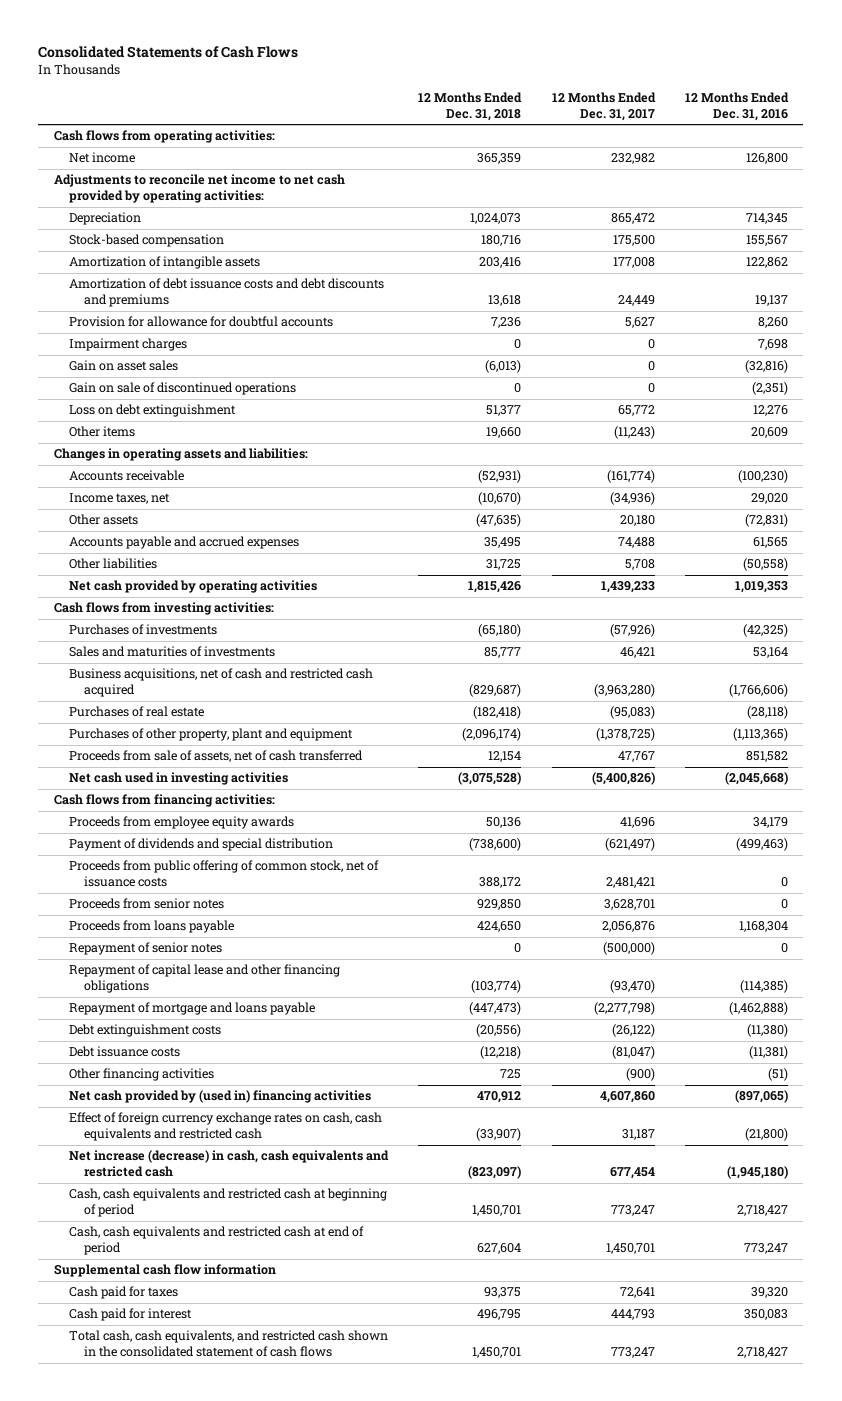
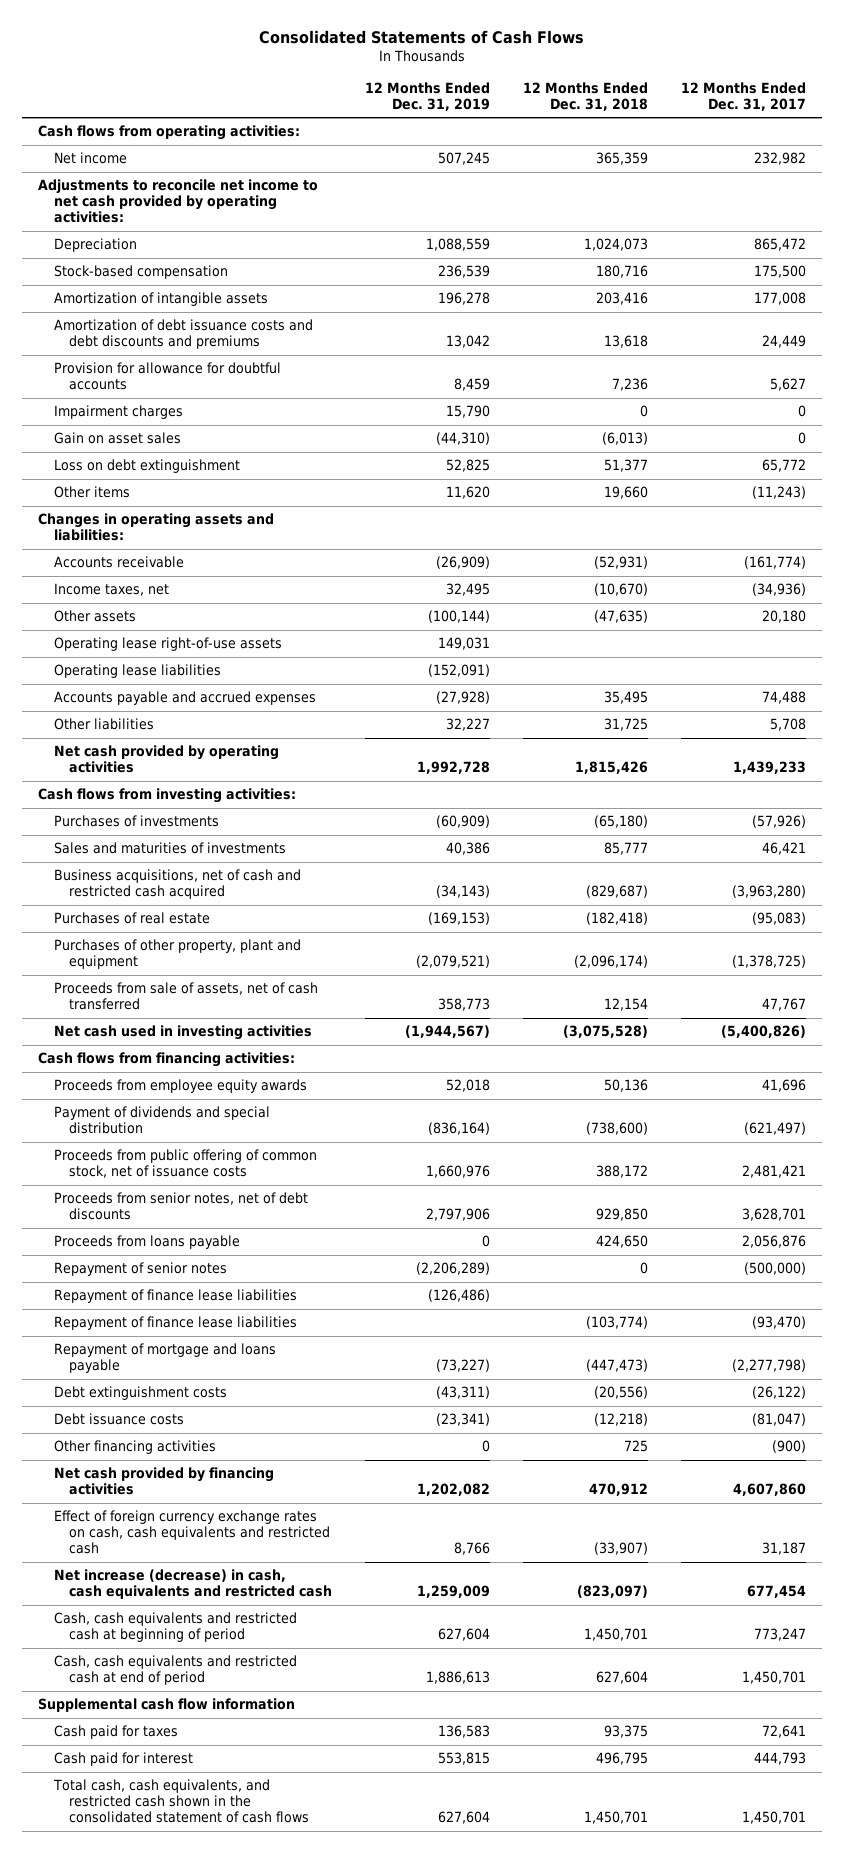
[685,91,790,121] 12 Months Ended Dec. 31, 2016 -> none
none -> [364,81,490,111] 12 Months Ended Dec. 31, 2019
[68,382,296,396] Gain on sale of discontinued operations -> none
none -> [53,637,282,652] Operating lease right-of-use assets
none -> [53,664,221,679] Operating lease liabilities
[68,898,224,910] Proceeds from senior notes -> [53,1192,308,1221] Proceeds from senior notes, net of debt discounts
none -> [53,1289,297,1304] Repayment of finance lease liabilities
[68,964,340,994] Repayment of capital lease and other financing obligations -> [53,1316,297,1331] Repayment of finance lease liabilities
[68,1090,371,1104] Net cash provided by (used in) financing activities -> [53,1467,274,1496] Net cash provided by financing activities
[610,1347,655,1359] 773,247 -> [741,1811,806,1825] 1,450,701

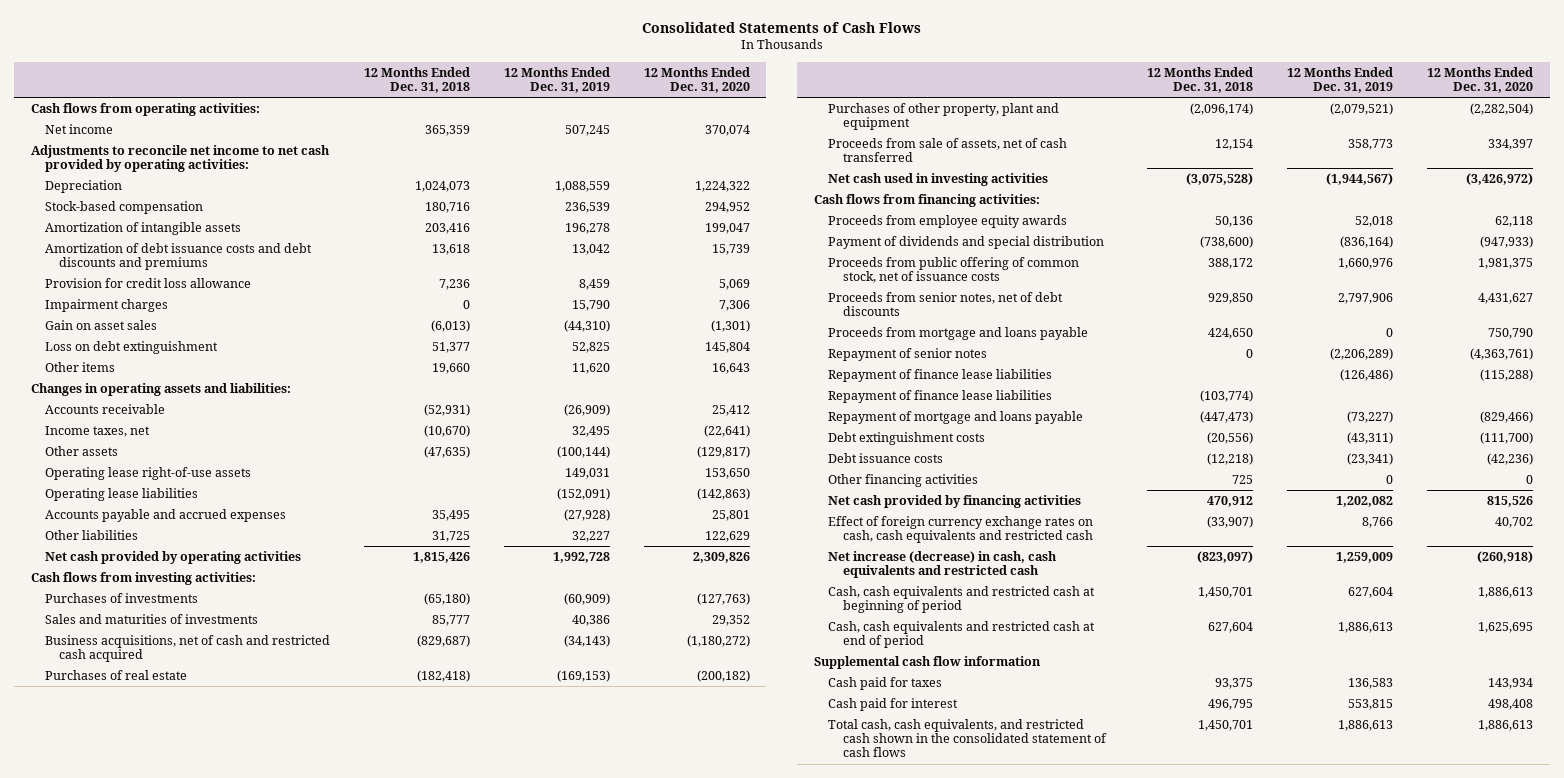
[680,81,806,111] 12 Months Ended Dec. 31, 2017 -> none
none -> [643,66,750,93] 12 Months Ended Dec. 31, 2020
[53,362,281,391] Provision for allowance for doubtful accounts -> [45,278,252,289] Provision for credit loss allowance
[53,1235,240,1250] Proceeds from loans payable -> [828,327,1089,341] Proceeds from mortgage and loans payable
[437,1811,490,1825] 627,604 -> [1337,720,1393,732] 1,886,613

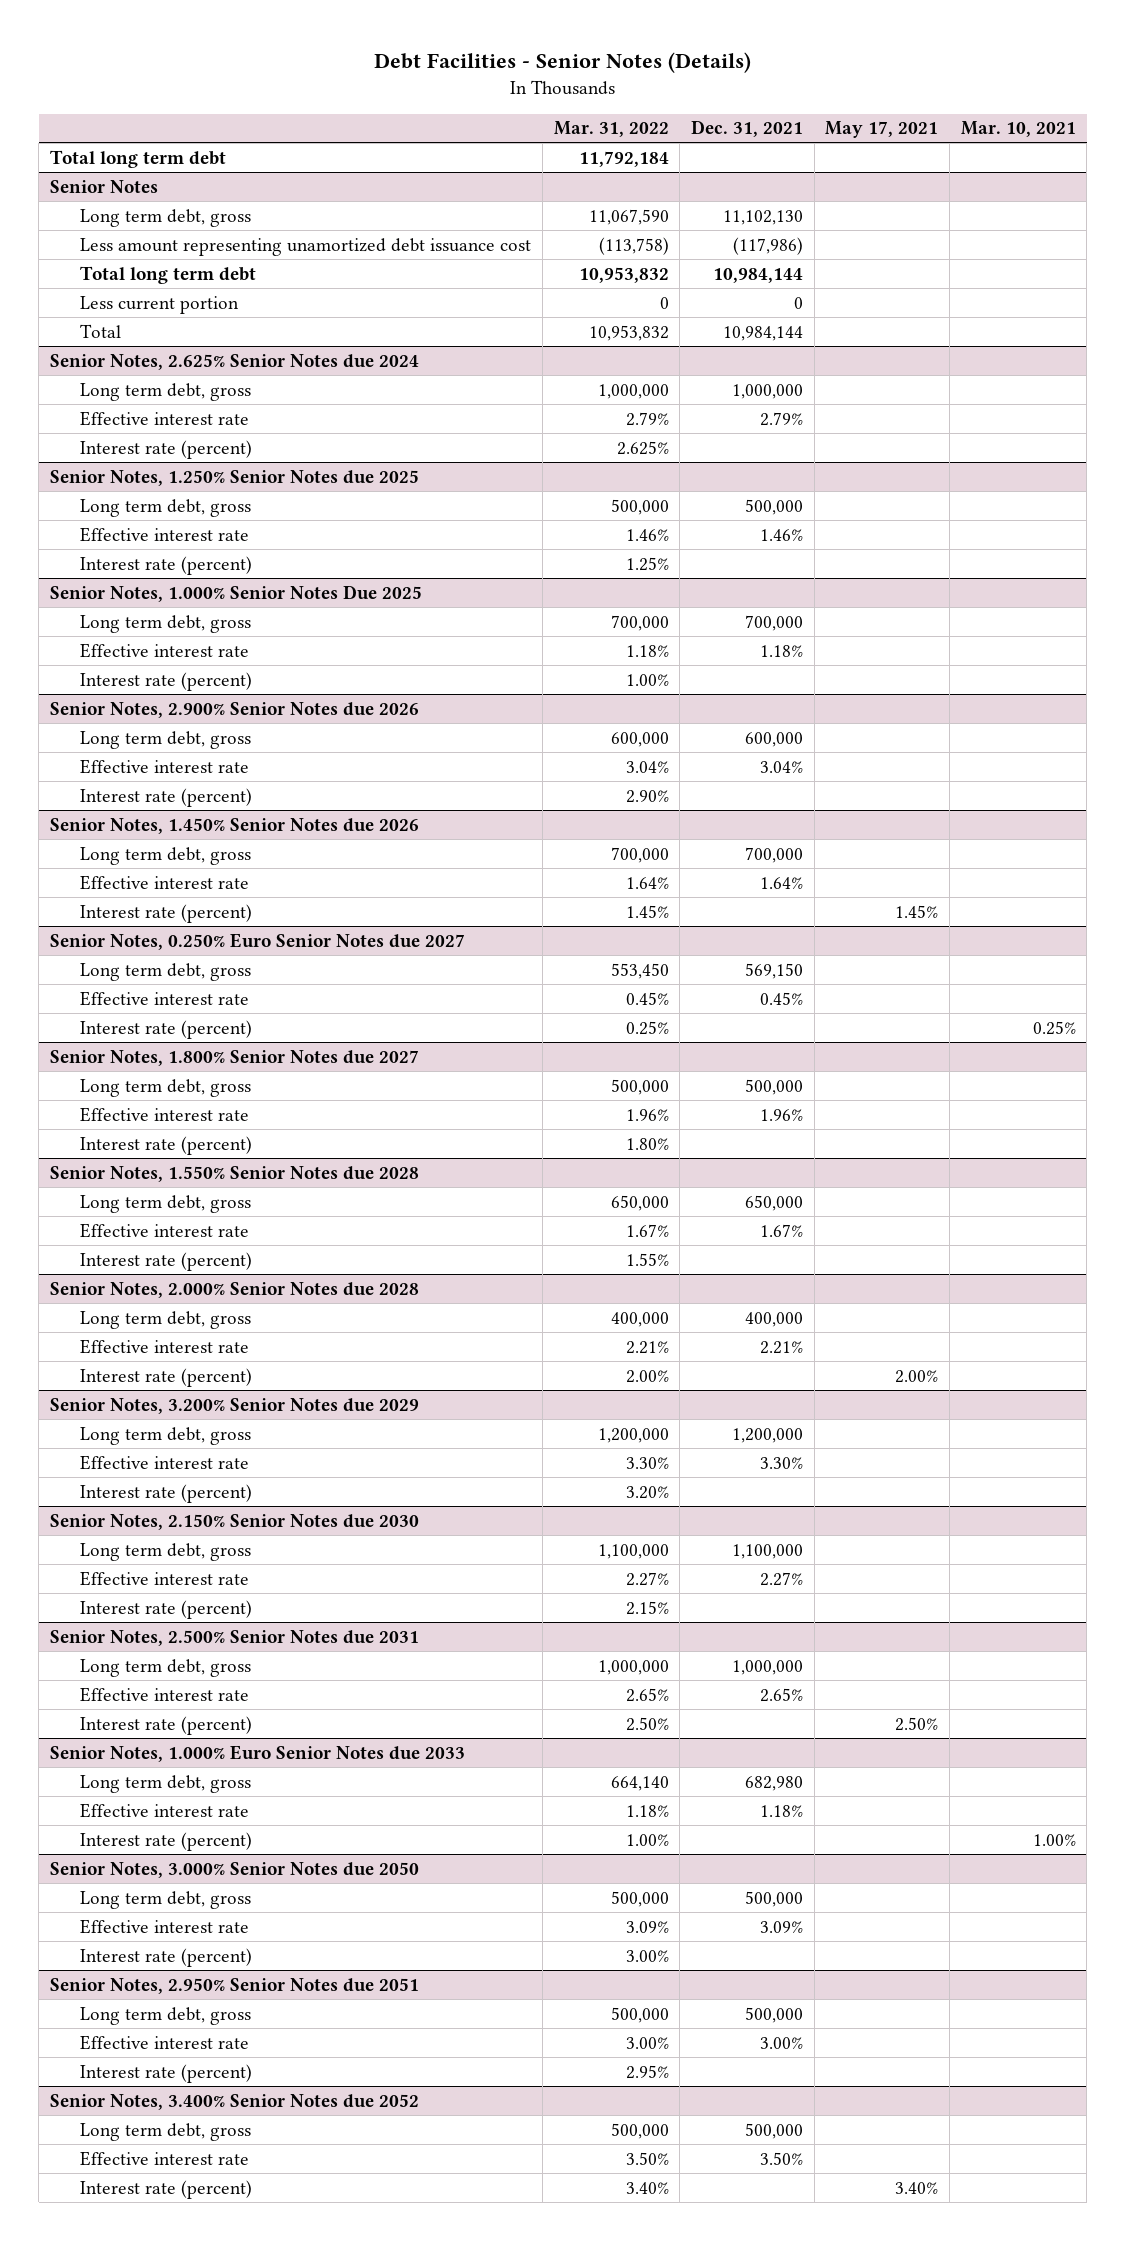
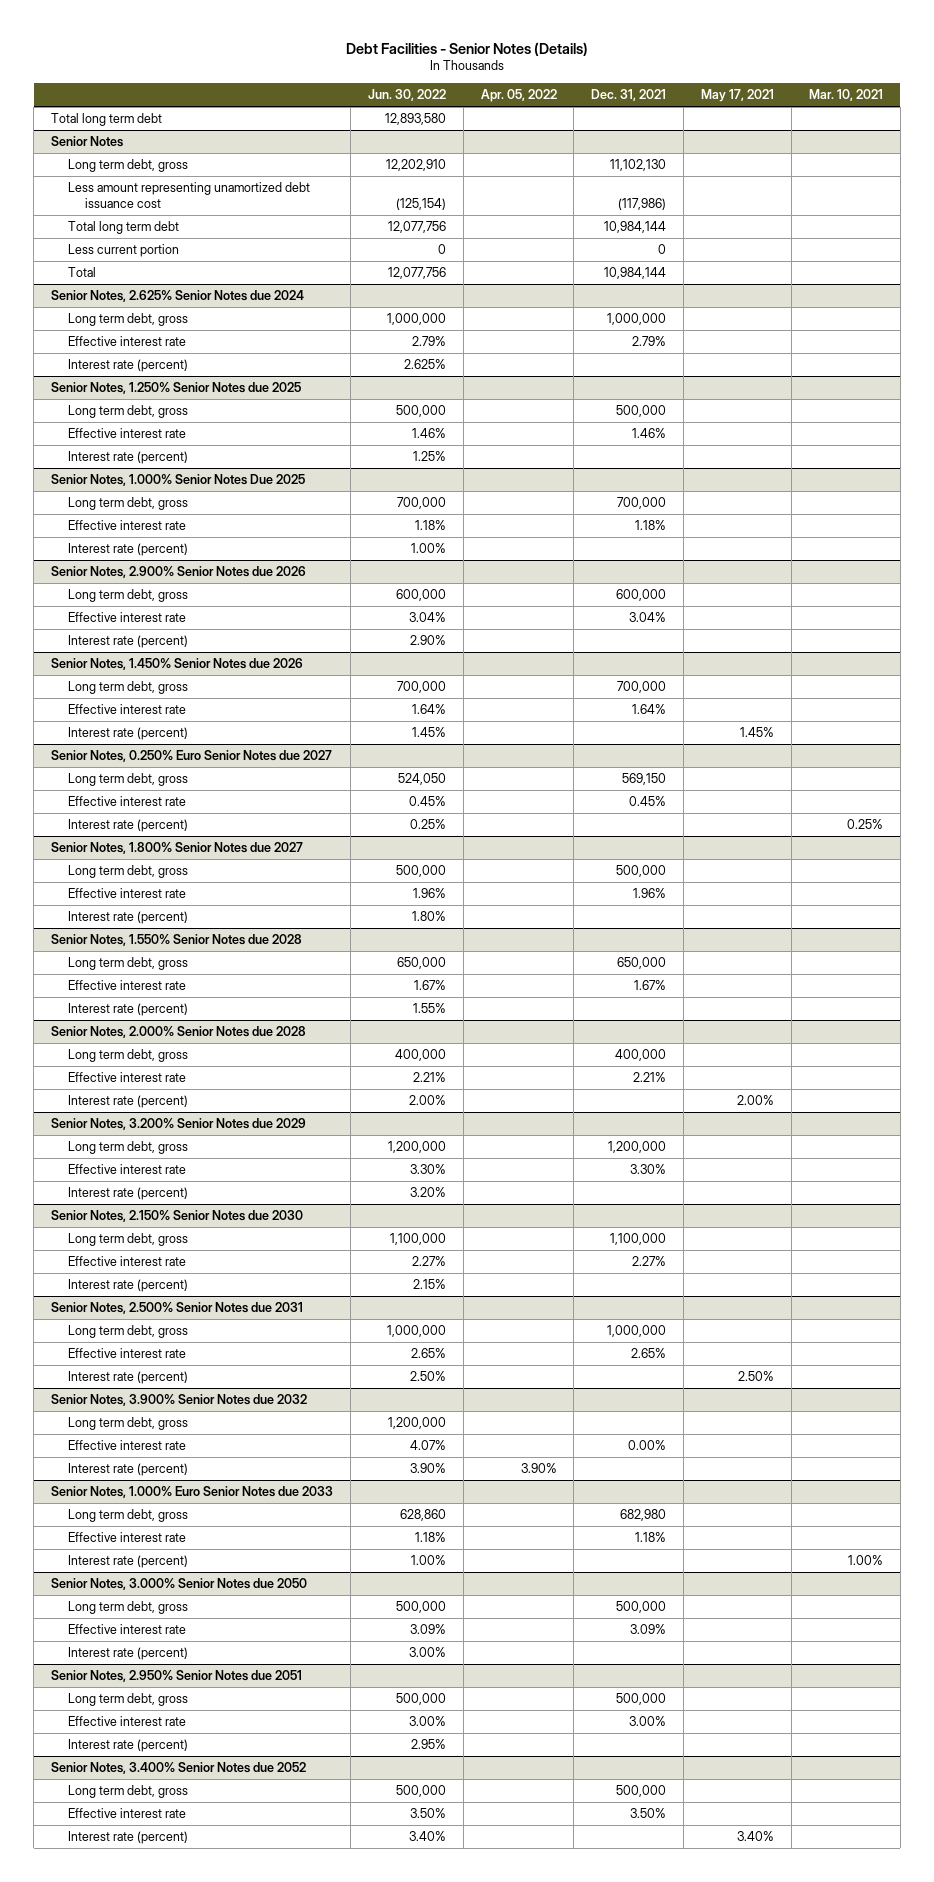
[553,121,669,138] Mar. 31, 2022 -> none
none -> [367,89,446,102] Jun. 30, 2022
none -> [480,89,557,103] Apr. 05, 2022
none -> [51,1394,308,1407] Senior Notes, 3.900% Senior Notes due 2032
none -> [68,1417,189,1431] Long term debt, gross
none -> [68,1440,187,1451] Effective interest rate
none -> [68,1463,189,1477] Interest rate (percent)

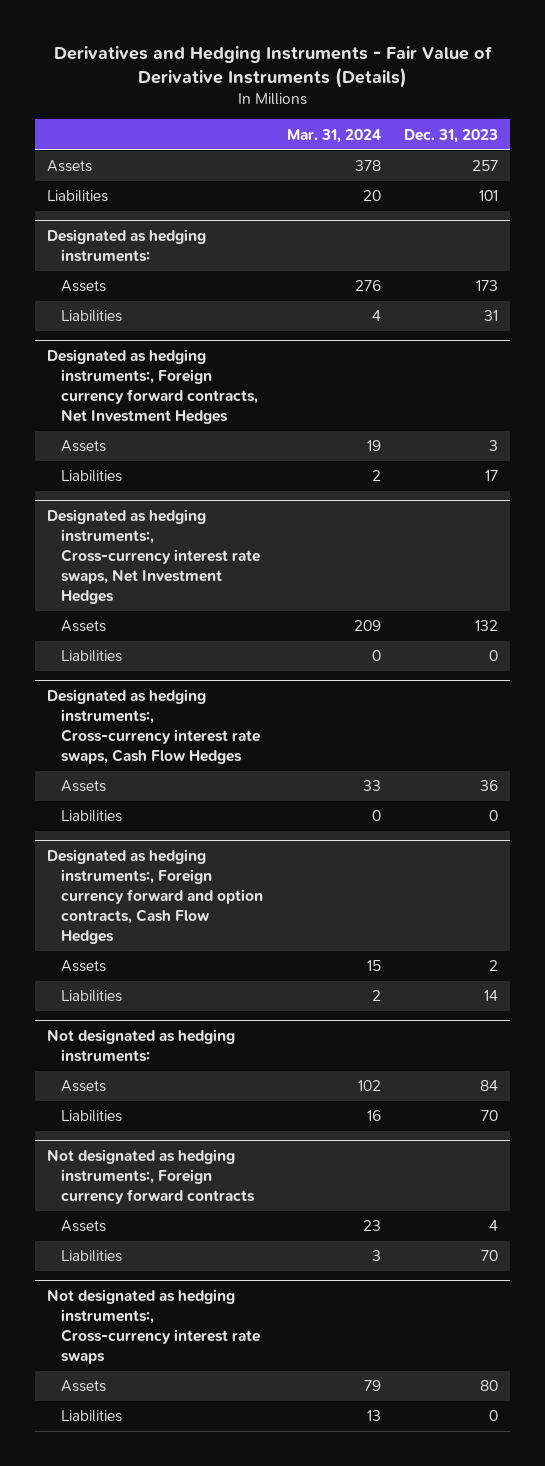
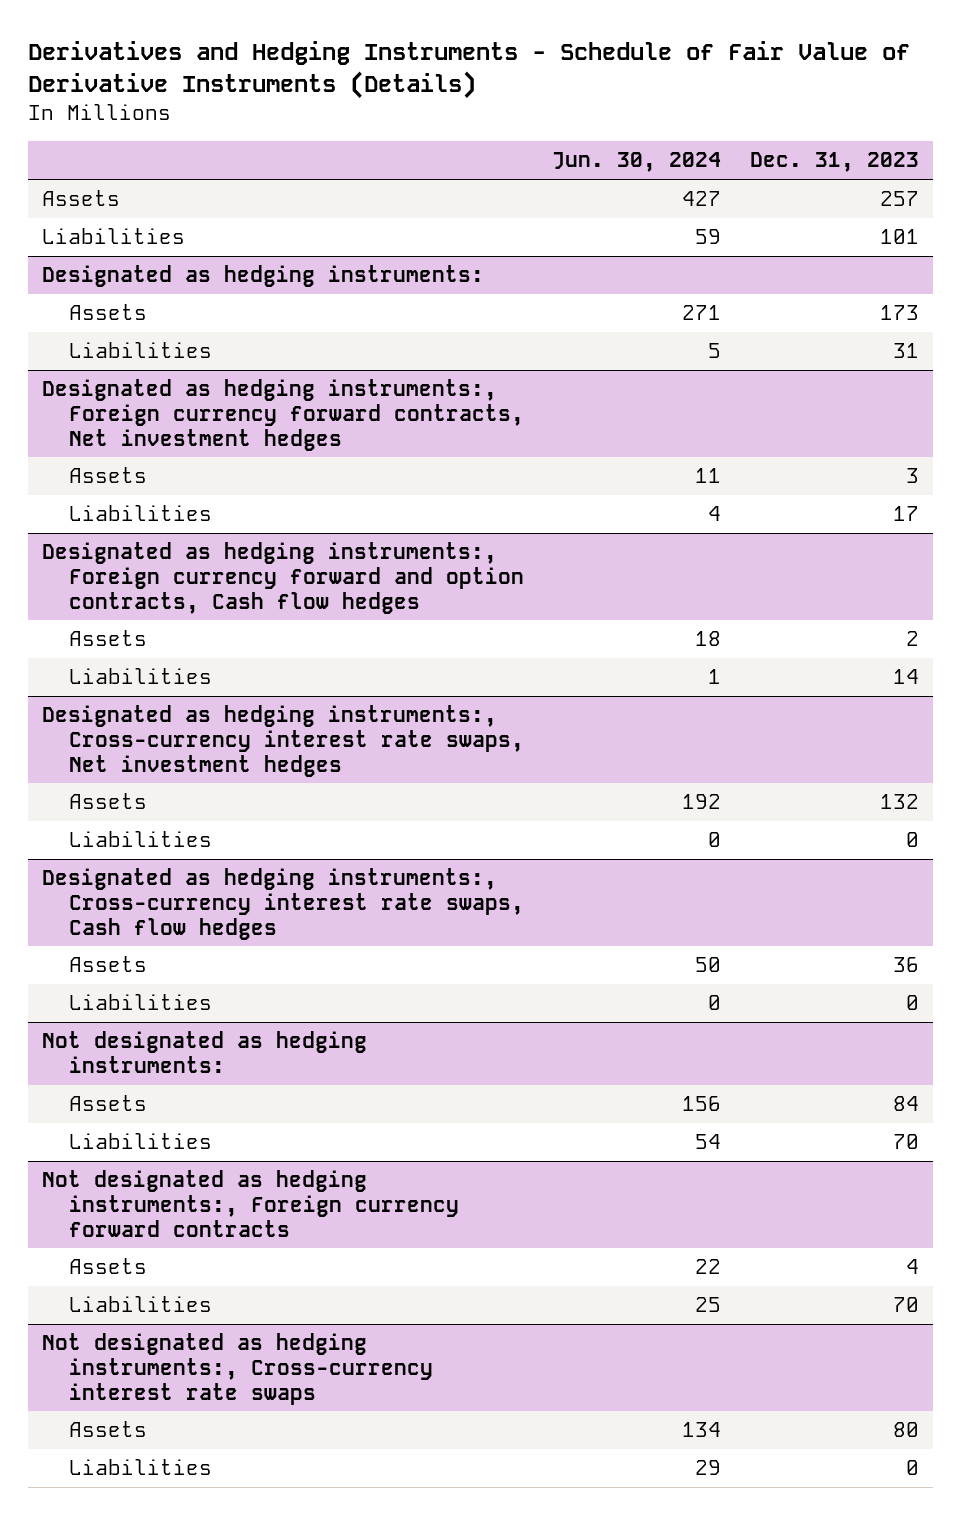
[53,45,492,88] Derivatives and Hedging Instruments - Fair Value of Derivative Instruments (Details) -> [28,41,911,100] Derivatives and Hedging Instruments - Schedule of Fair Value of Derivative Instruments (Details)
[286,128,381,143] Mar. 31, 2024 -> none
none -> [552,152,722,173] Jun. 30, 2024
[46,349,258,425] Designated as hedging instruments:, Foreign currency forward contracts, Net Investment Hedges -> [42,379,524,451] Designated as hedging instruments:, Foreign currency forward contracts, Net investment hedges
none -> [42,542,524,614] Designated as hedging instruments:, Foreign currency forward and option contracts, Cash flow hedges
none -> [68,630,147,647] Assets
none -> [68,668,212,685] Liabilities
[46,509,260,605] Designated as hedging instruments:, Cross-currency interest rate swaps, Net Investment Hedges -> [42,705,524,777] Designated as hedging instruments:, Cross-currency interest rate swaps, Net investment hedges
[46,689,260,765] Designated as hedging instruments:, Cross-currency interest rate swaps, Cash Flow Hedges -> [42,868,524,940] Designated as hedging instruments:, Cross-currency interest rate swaps, Cash flow hedges
[46,849,263,945] Designated as hedging instruments:, Foreign currency forward and option contracts, Cash Flow Hedges -> none
[60,960,106,973] Assets -> none
[60,990,122,1003] Liabilities -> none

